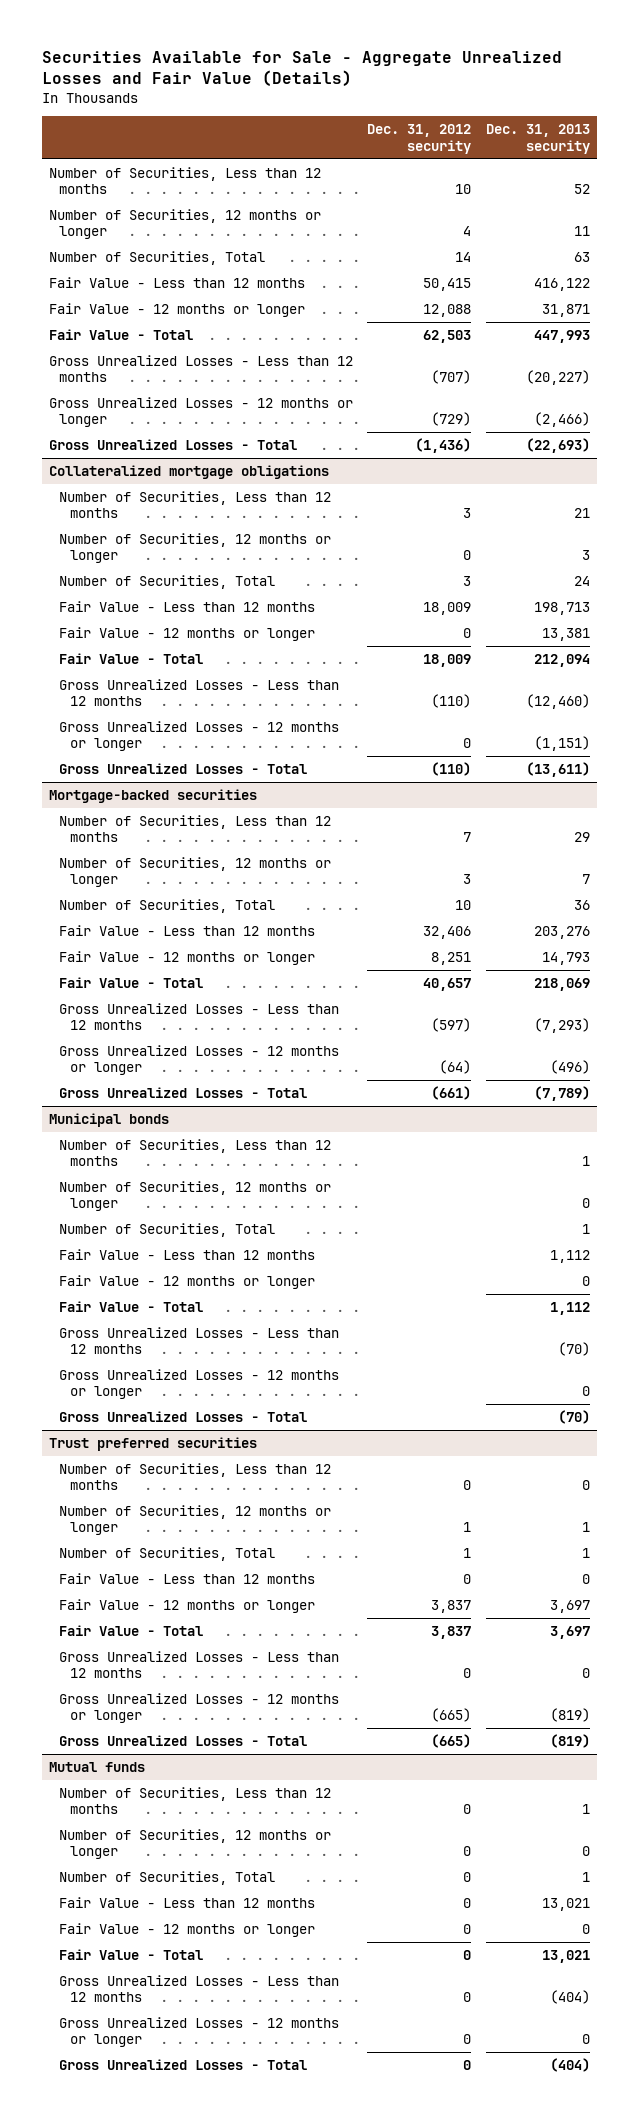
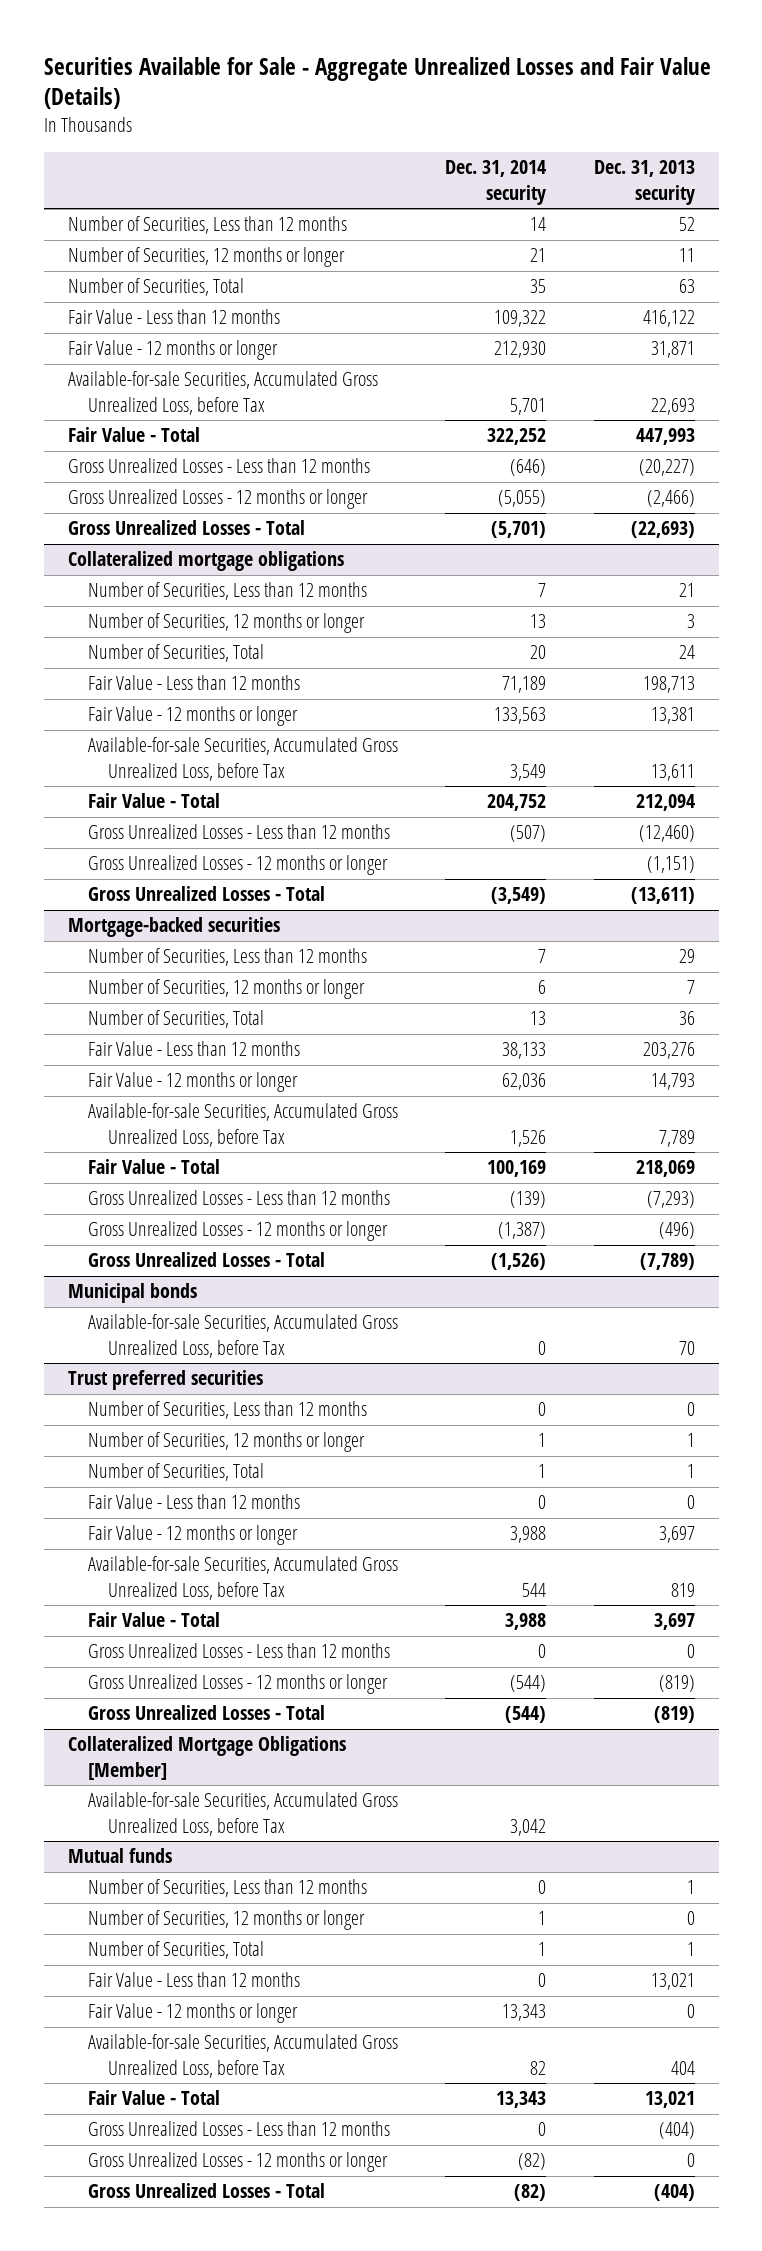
[367,124,472,154] Dec. 31, 2012 security -> none
none -> [445,160,547,205] Dec. 31, 2014 security
none -> [67,371,378,415] Available-for-sale Securities, Accumulated Gross Unrealized Loss, before Tax
none -> [87,737,398,781] Available-for-sale Securities, Accumulated Gross Unrealized Loss, before Tax
none -> [87,1103,398,1147] Available-for-sale Securities, Accumulated Gross Unrealized Loss, before Tax
[59,1138,332,1167] Number of Securities, Less than 12 months -> none
[59,1180,332,1212] Number of Securities, 12 months or longer -> none
[59,1222,276,1237] Number of Securities, Total -> none
[59,1248,316,1260] Fair Value - Less than 12 months -> none
[59,1274,316,1289] Fair Value - 12 months or longer -> none
[59,1300,204,1312] Fair Value - Total -> none
[59,1326,340,1355] Gross Unrealized Losses - Less than 12 months -> none
[59,1368,340,1400] Gross Unrealized Losses - 12 months or longer -> none
[59,1410,308,1422] Gross Unrealized Losses - Total -> none
none -> [87,1314,398,1358] Available-for-sale Securities, Accumulated Gross Unrealized Loss, before Tax
none -> [87,1556,398,1600] Available-for-sale Securities, Accumulated Gross Unrealized Loss, before Tax
none -> [67,1736,346,1780] Collateralized Mortgage Obligations [Member]
none -> [87,1792,398,1836] Available-for-sale Securities, Accumulated Gross Unrealized Loss, before Tax
none -> [87,2034,398,2078] Available-for-sale Securities, Accumulated Gross Unrealized Loss, before Tax

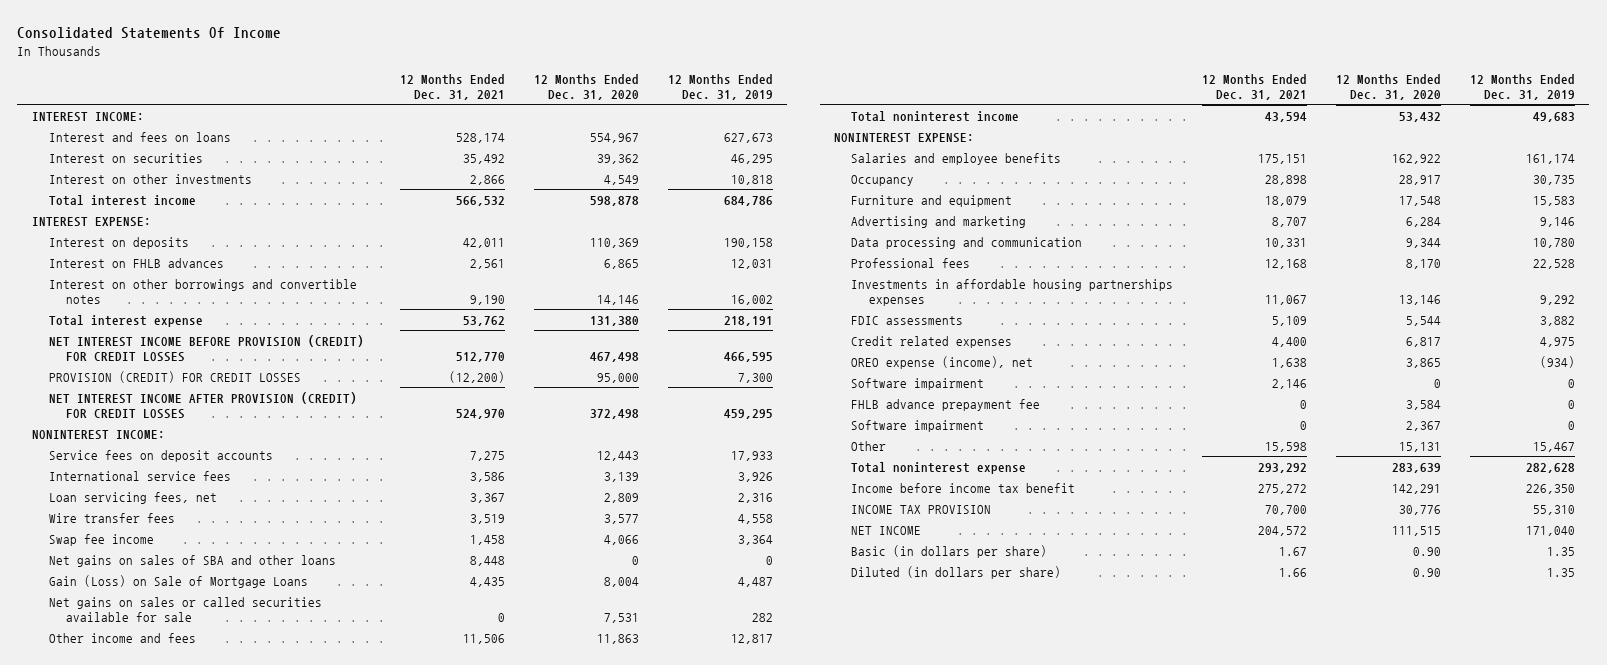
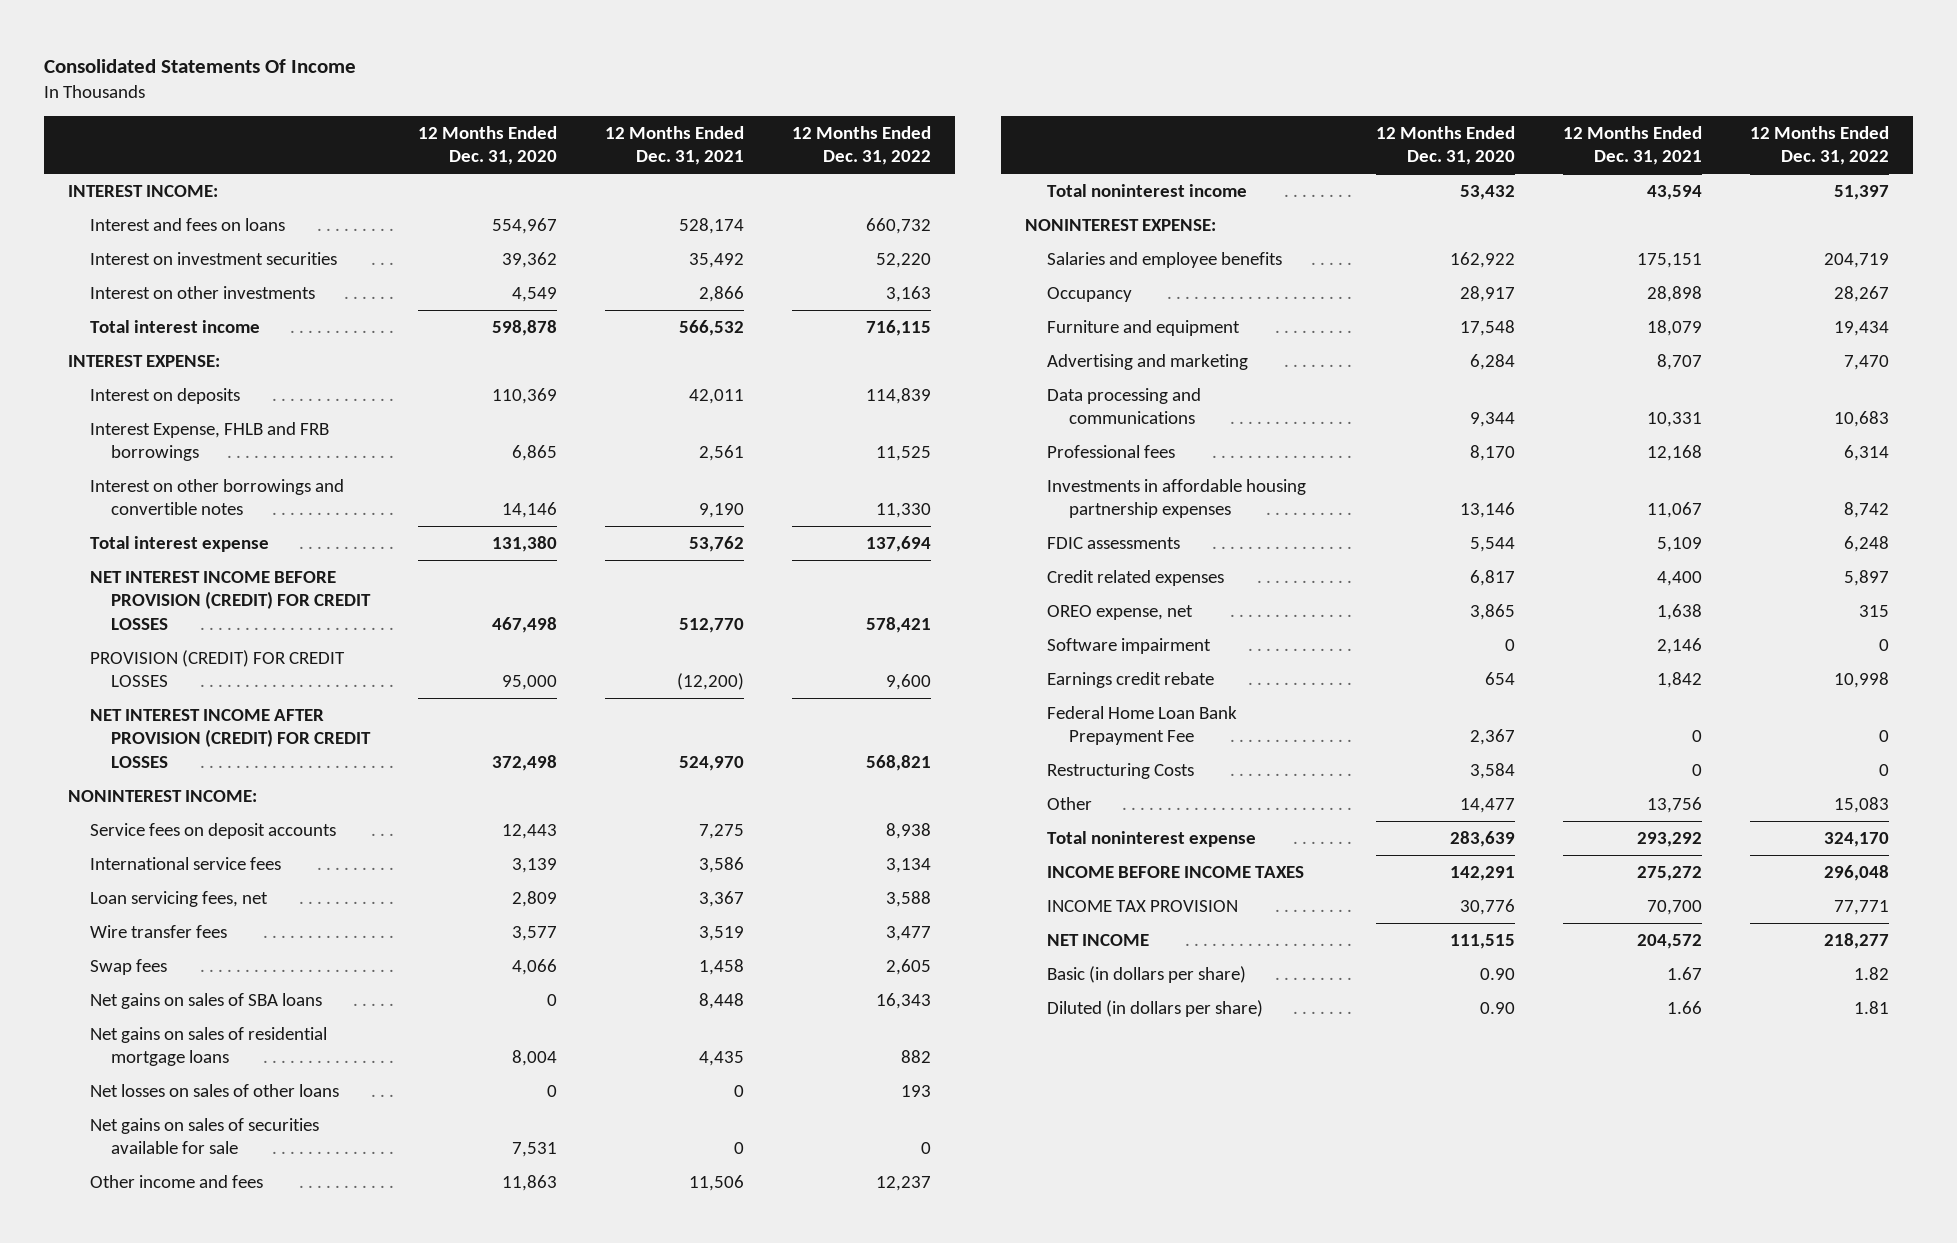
[667,73,773,100] 12 Months Ended Dec. 31, 2019 -> none
none -> [792,126,932,166] 12 Months Ended Dec. 31, 2022
[48,152,203,163] Interest on securities -> [89,251,337,265] Interest on investment securities
[48,257,224,268] Interest on FHLB advances -> [89,421,329,462] Interest Expense, FHLB and FRB borrowings
[48,533,154,546] Swap fee income -> [89,958,167,975] Swap fees
[48,554,336,567] Net gains on sales of SBA and other loans -> [89,992,322,1009] Net gains on sales of SBA loans
[48,574,308,588] Gain (Loss) on Sale of Mortgage Loans -> [89,1026,327,1067] Net gains on sales of residential mortgage loans
none -> [89,1083,339,1097] Net losses on sales of other loans
[48,596,322,622] Net gains on sales or called securities available for sale -> [89,1117,319,1155] Net gains on sales of securities available for sale
[851,236,1083,249] Data processing and communication -> [1046,387,1201,425] Data processing and communications
[851,278,1174,306] Investments in affordable housing partnerships expenses -> [1046,478,1306,519] Investments in affordable housing partnership expenses
[851,355,1034,369] OREO expense (income), net -> [1046,604,1193,620] OREO expense, net
[851,419,985,432] Software impairment -> none
none -> [1046,671,1214,688] Earnings credit rebate
[851,398,1041,411] FHLB advance prepayment fee -> [1046,705,1237,746] Federal Home Loan Bank Prepayment Fee
[1406,399,1442,410] 3,584 -> [1469,729,1515,746] 2,367
none -> [1046,762,1194,779] Restructuring Costs
[1265,441,1308,452] 15,598 -> [1646,796,1702,813] 13,756
[1399,441,1442,452] 15,131 -> [1459,797,1515,813] 14,477
[851,482,1076,493] Income before income tax benefit -> [1046,865,1304,878] INCOME BEFORE INCOME TAXES

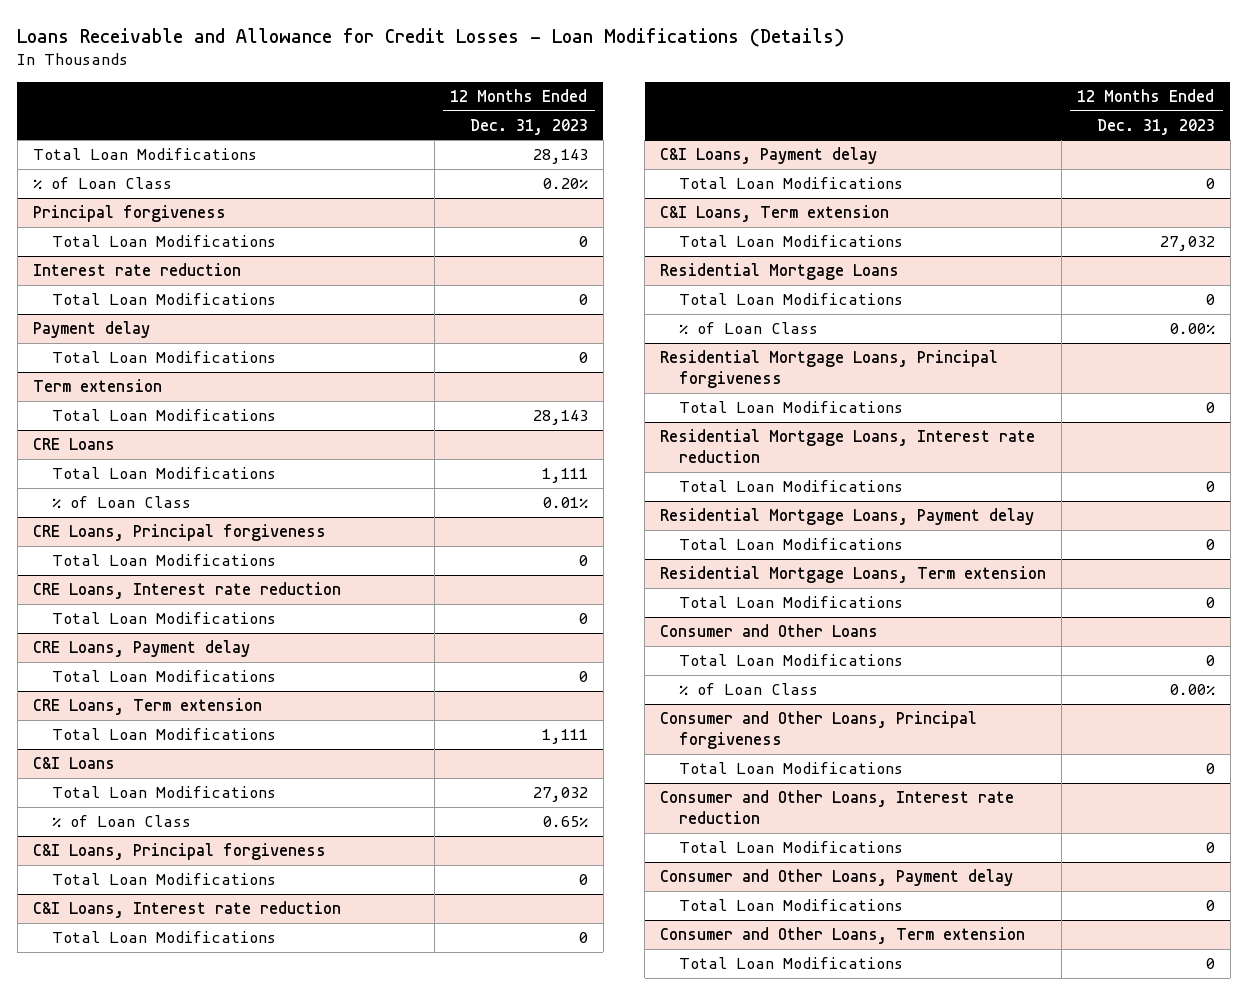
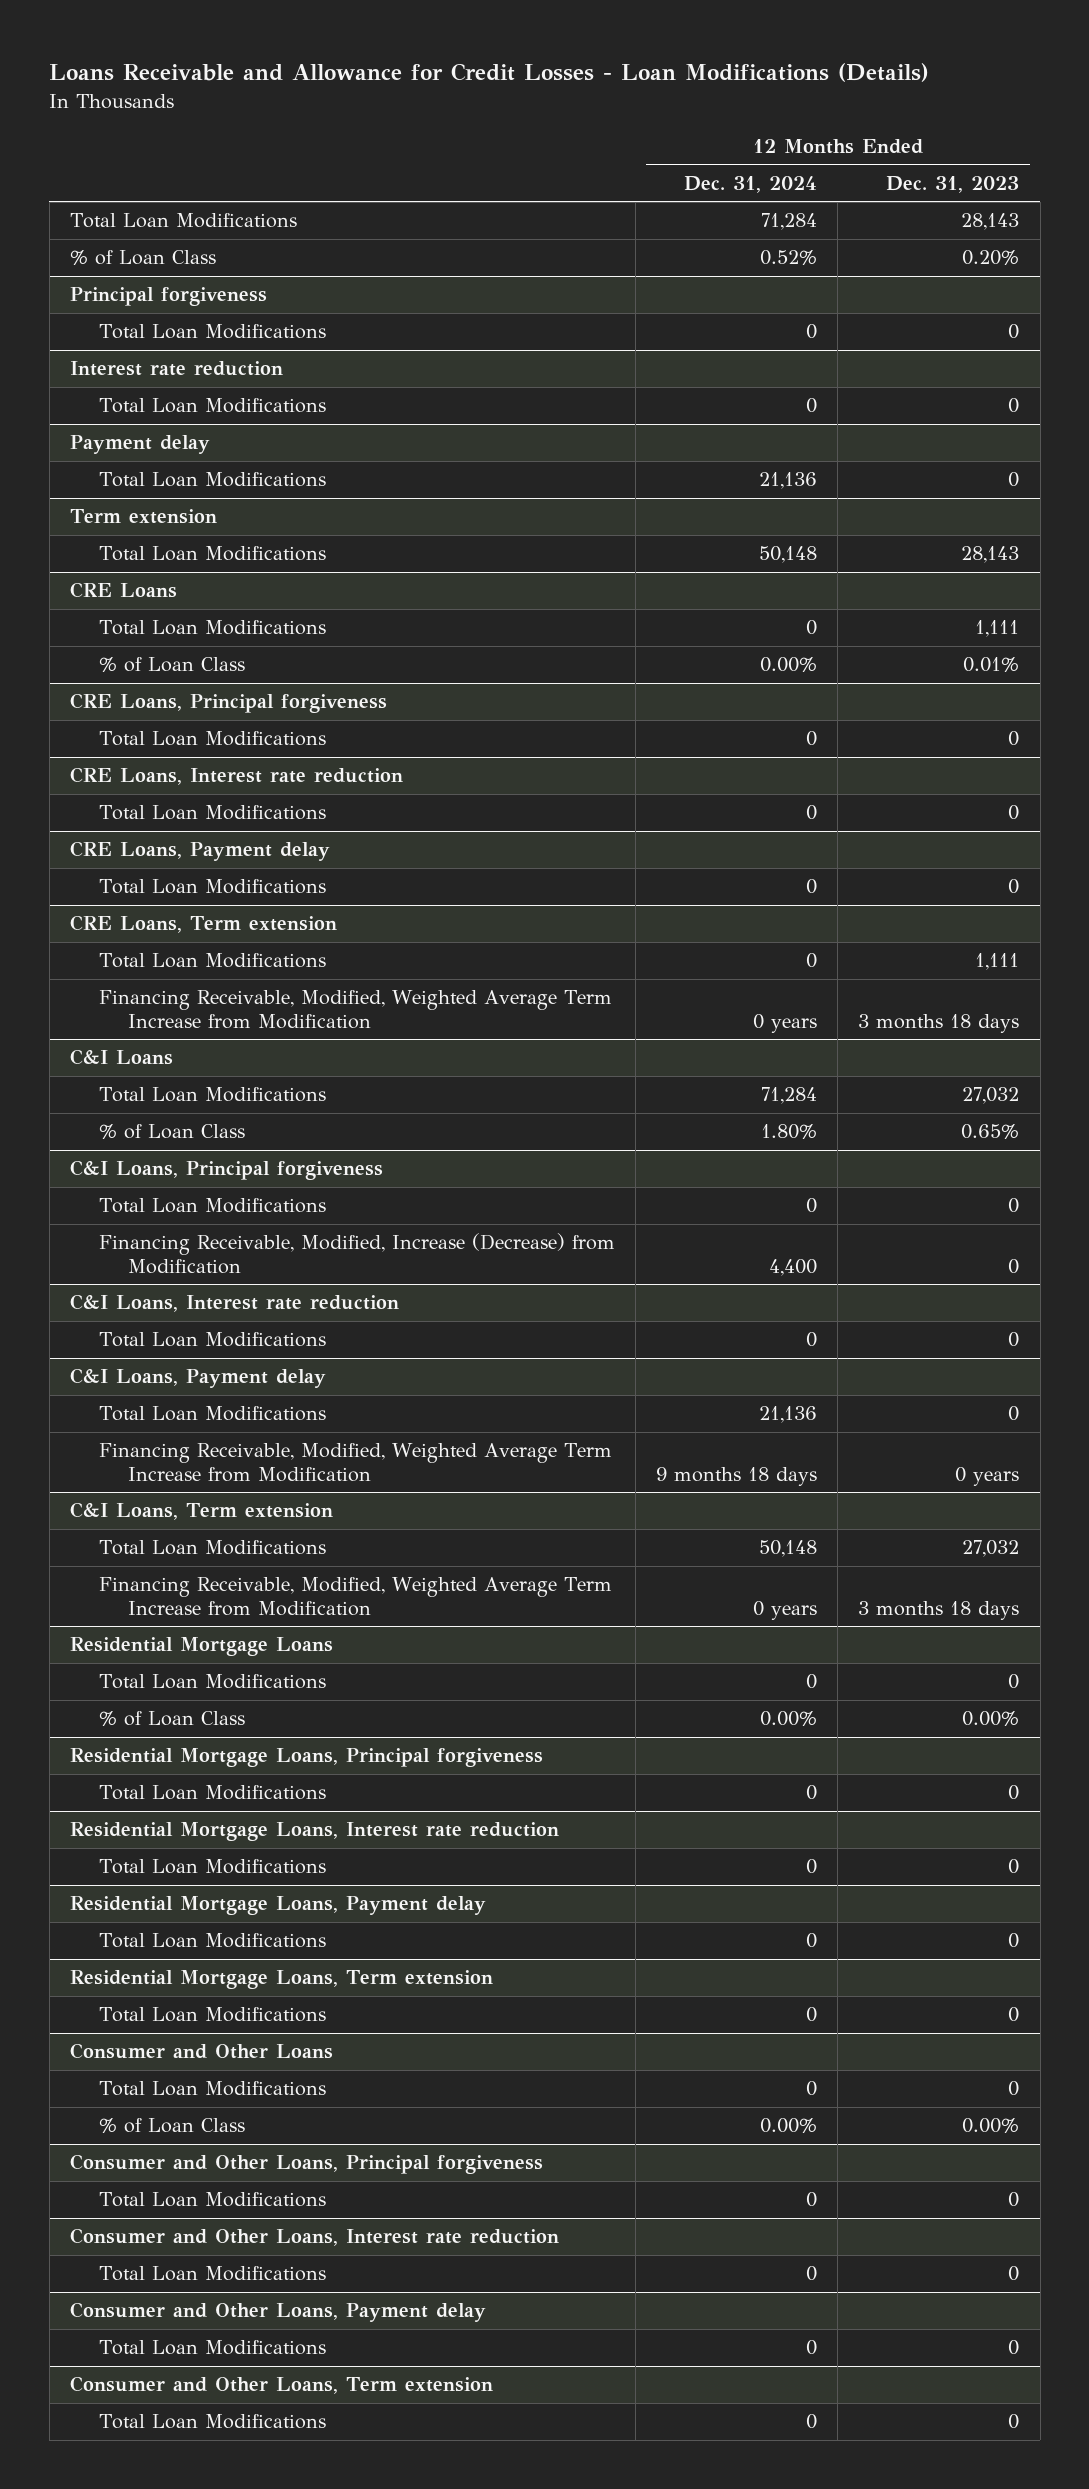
none -> [684,176,818,194] Dec. 31, 2024
none -> [98,990,612,1029] Financing Receivable, Modified, Weighted Average Term Increase from Modification
none -> [98,1233,615,1274] Financing Receivable, Modified, Increase (Decrease) from Modification
none -> [98,1443,612,1482] Financing Receivable, Modified, Weighted Average Term Increase from Modification
none -> [98,1577,612,1616] Financing Receivable, Modified, Weighted Average Term Increase from Modification

